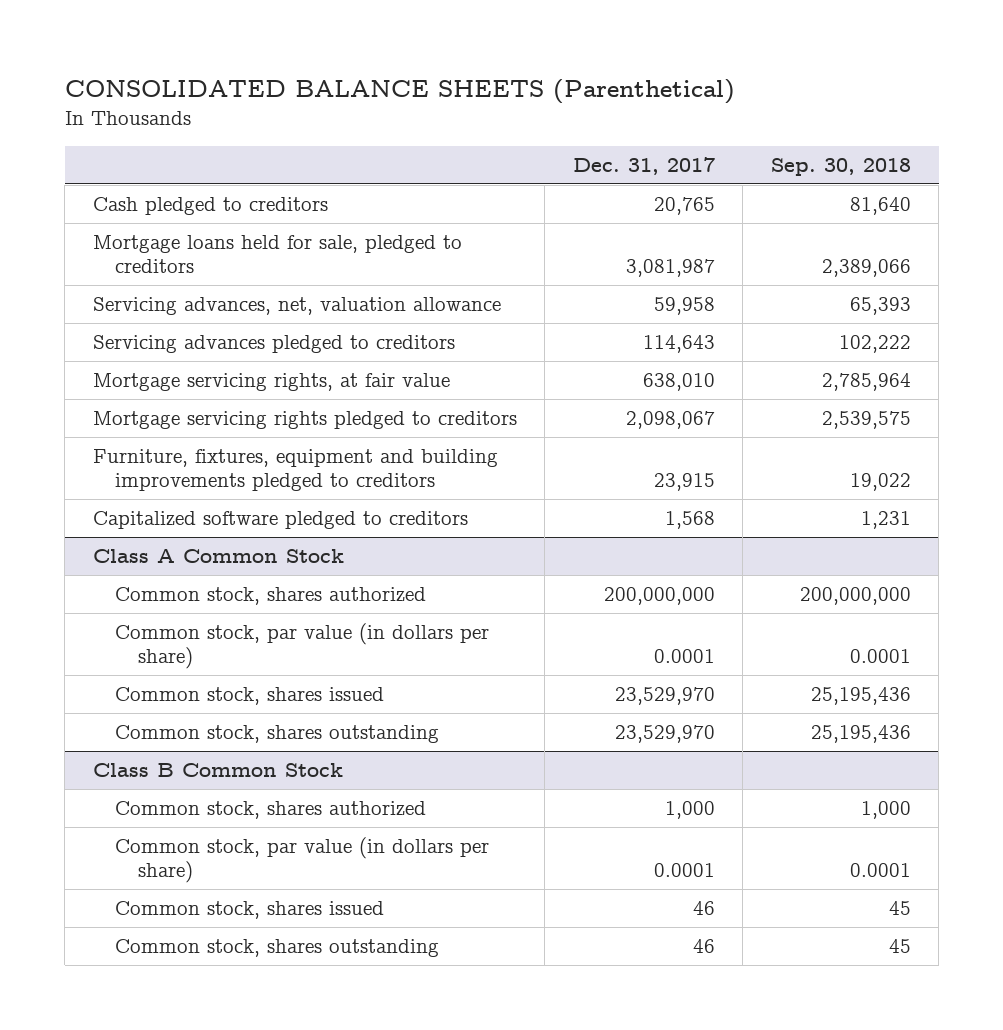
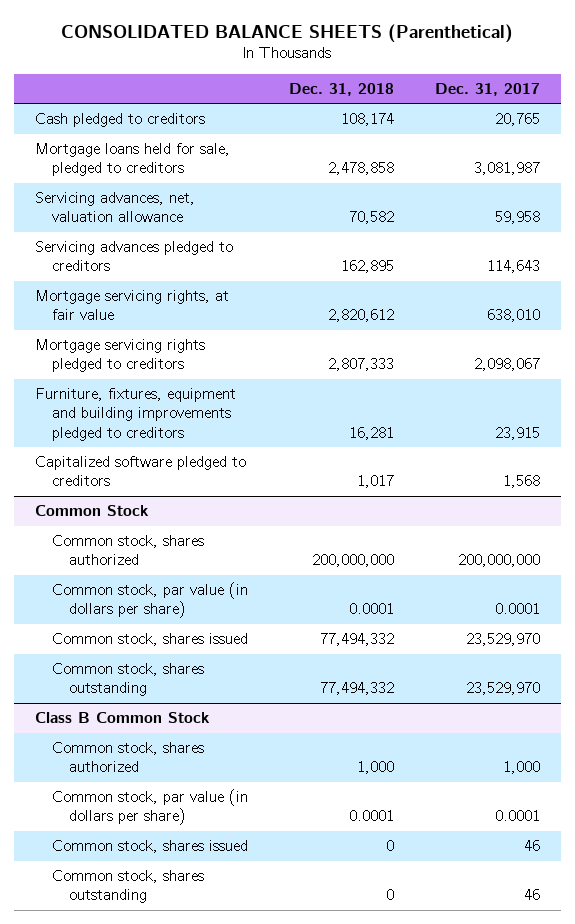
[770,157,911,176] Sep. 30, 2018 -> none
none -> [288,82,394,96] Dec. 31, 2018
[92,549,344,564] Class A Common Stock -> [34,505,149,517] Common Stock

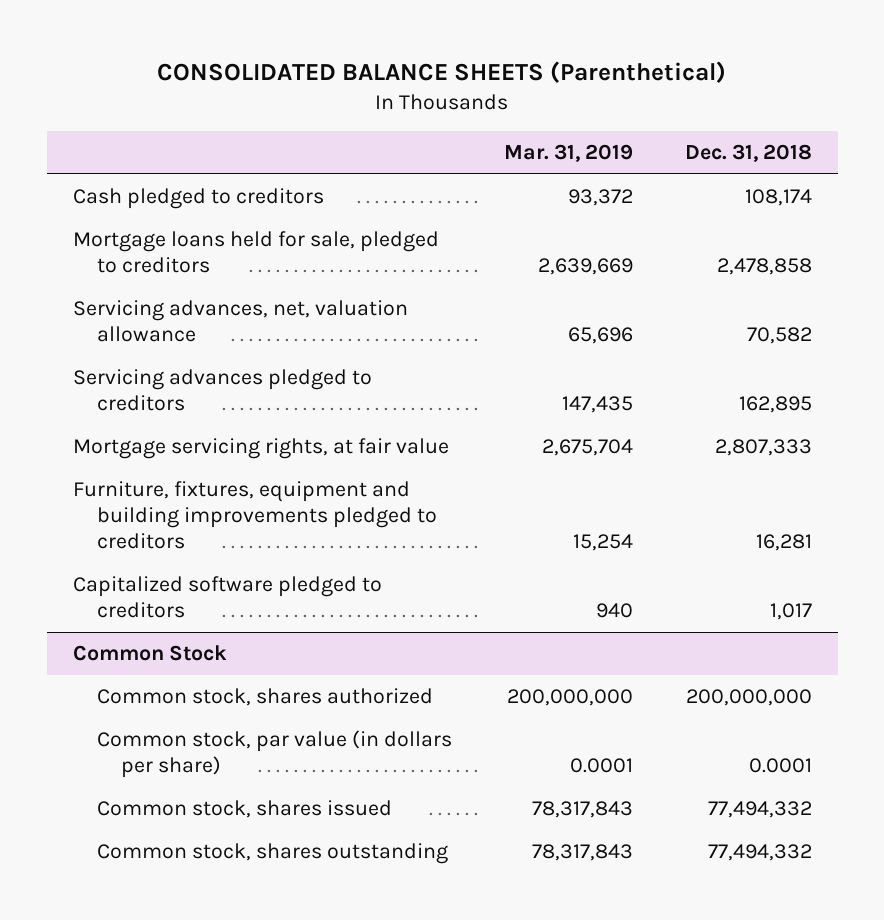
[435,82,541,96] Dec. 31, 2017 -> none
none -> [503,143,633,162] Mar. 31, 2019
[34,339,205,373] Mortgage servicing rights pledged to creditors -> none
[327,309,394,323] 2,820,612 -> [714,439,812,457] 2,807,333
[34,712,210,724] Class B Common Stock -> none
[51,742,204,773] Common stock, shares authorized -> none
[51,789,248,826] Common stock, par value (in dollars per share) -> none
[51,840,248,854] Common stock, shares issued -> none
[51,870,204,904] Common stock, shares outstanding -> none

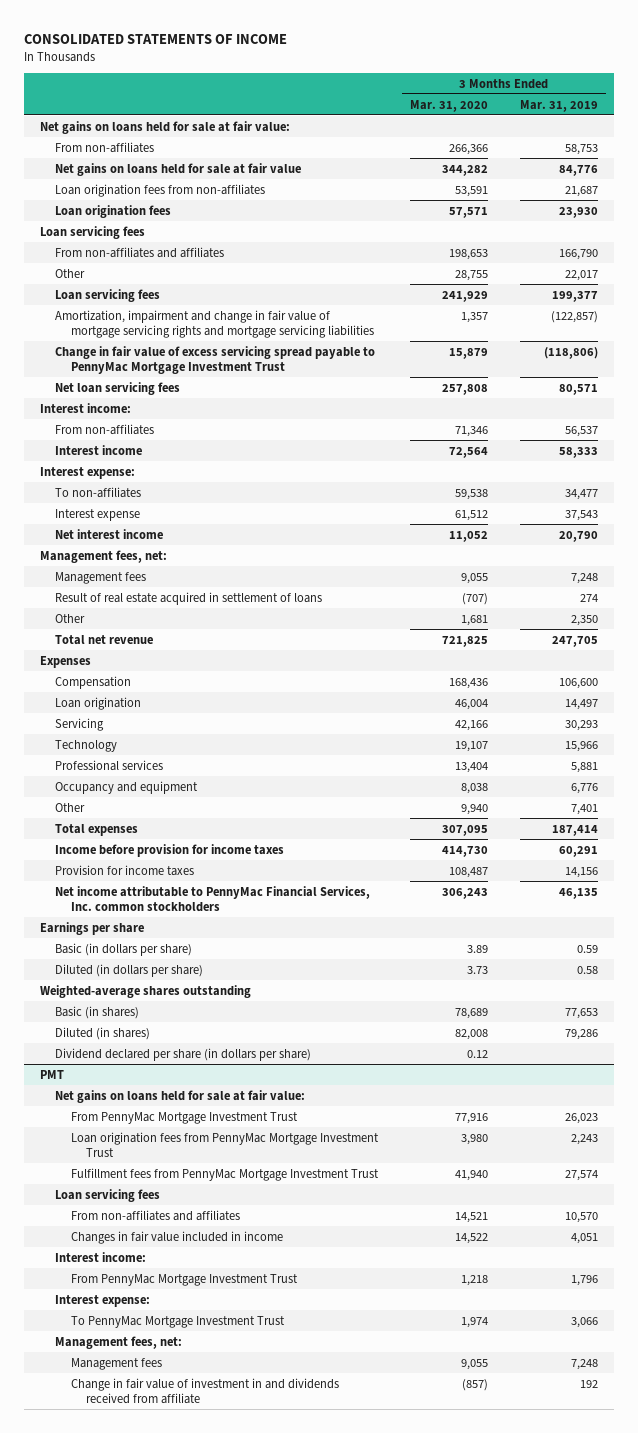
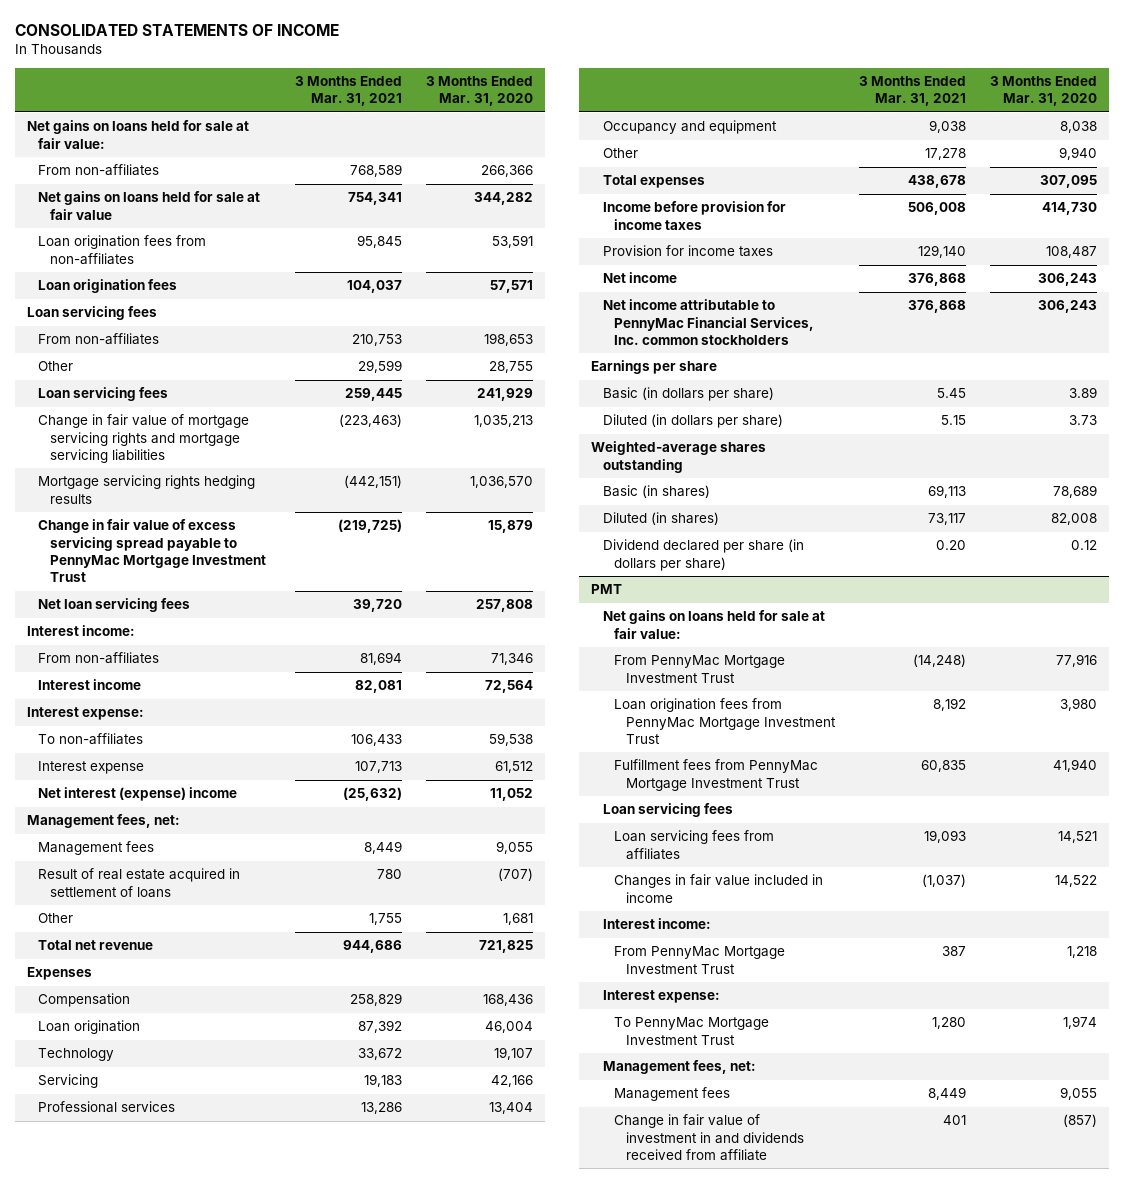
[519,99,598,112] Mar. 31, 2019 -> none
none -> [294,75,402,107] 3 Months Ended Mar. 31, 2021
[55,246,225,258] From non-affiliates and affiliates -> [38,333,160,346] From non-affiliates
[55,309,374,338] Amortization, impairment and change in fair value of mortgage servicing rights and mortgage servicing liabilities -> [38,414,250,463] Change in fair value of mortgage servicing rights and mortgage servicing liabilities
[460,311,488,323] 1,357 -> [473,415,533,428] 1,035,213
none -> [38,475,256,504] Mortgage servicing rights hedging results
[55,528,164,539] Net interest income -> [38,787,238,802] Net interest (expense) income
[55,717,105,731] Servicing -> [38,1074,99,1089] Servicing
none -> [602,272,677,284] Net income
[70,1209,240,1221] From non-affiliates and affiliates -> [614,830,775,860] Loan servicing fees from affiliates

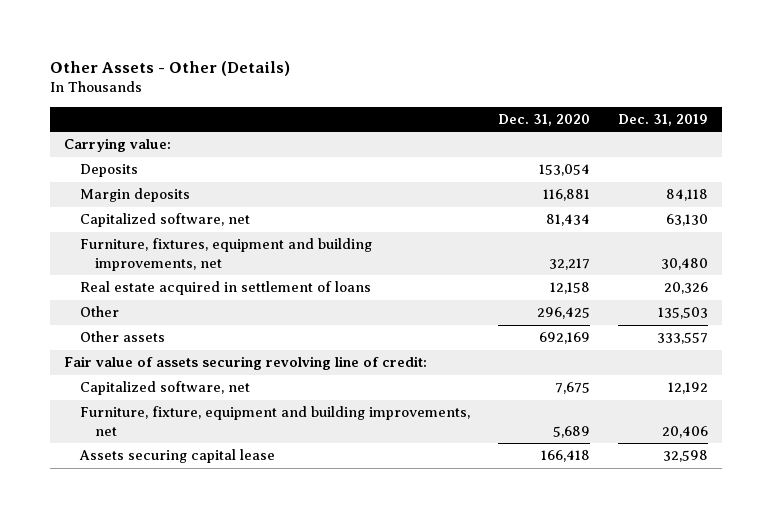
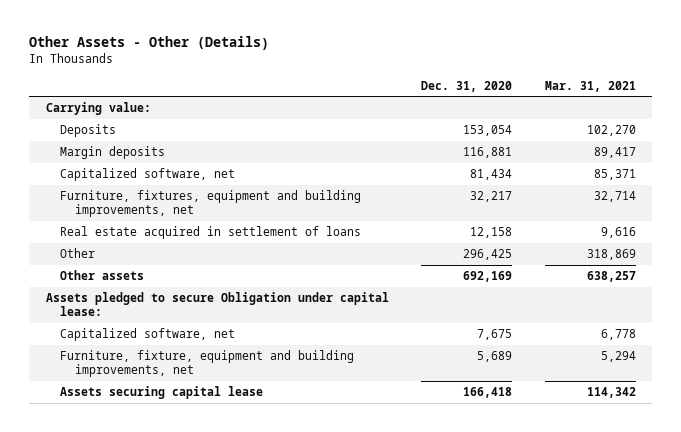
[617,114,708,127] Dec. 31, 2019 -> none
none -> [544,80,636,92] Mar. 31, 2021
[64,356,428,371] Fair value of assets securing revolving line of credit: -> [45,291,389,317] Assets pledged to secure Obligation under capital lease:

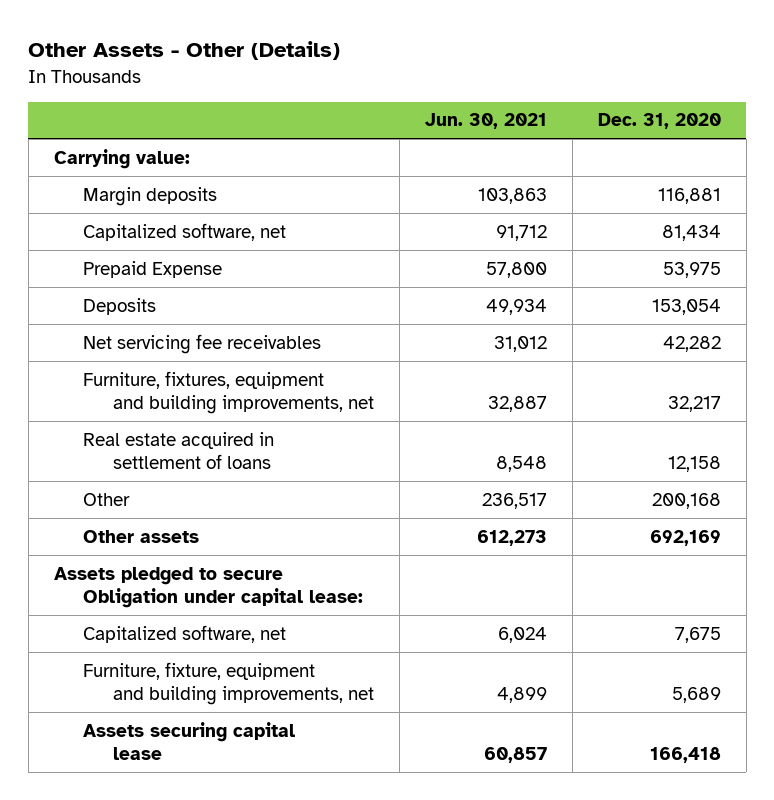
[544,80,636,92] Mar. 31, 2021 -> none
none -> [425,113,548,130] Jun. 30, 2021
none -> [83,260,223,278] Prepaid Expense
[60,123,117,137] Deposits -> [83,297,157,315] Deposits
none -> [83,333,322,354] Net servicing fee receivables
[463,248,513,260] 296,425 -> [651,492,721,509] 200,168

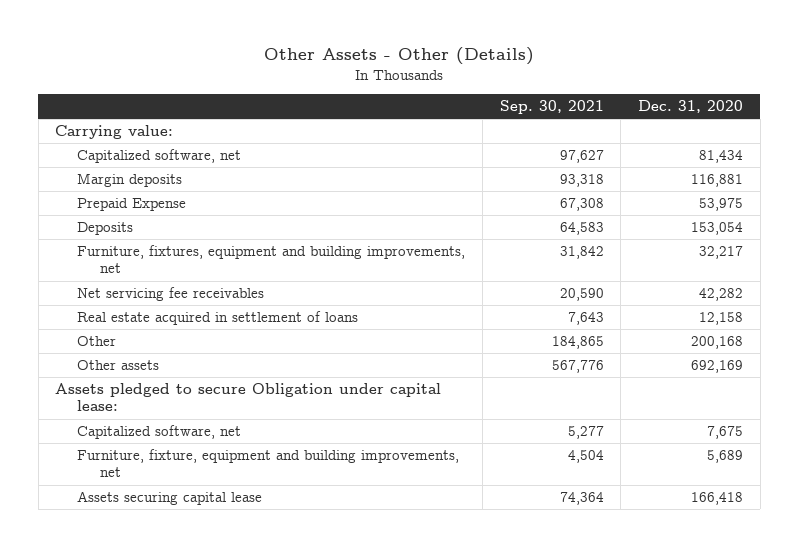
[425,113,548,130] Jun. 30, 2021 -> none
none -> [499,100,604,115] Sep. 30, 2021
[83,186,218,206] Margin deposits -> [77,173,183,188] Margin deposits
[83,333,322,354] Net servicing fee receivables -> [77,287,265,302] Net servicing fee receivables

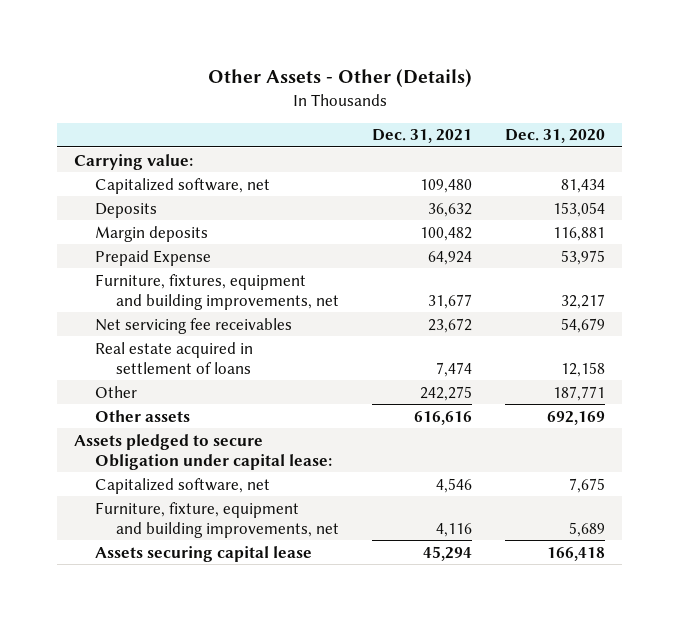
[499,100,604,115] Sep. 30, 2021 -> none
none -> [372,129,473,144] Dec. 31, 2021
[77,222,134,236] Deposits -> [95,202,158,218] Deposits
[699,288,744,302] 42,282 -> [561,317,606,333] 54,679
[691,336,744,350] 200,168 -> [553,385,606,401] 187,771

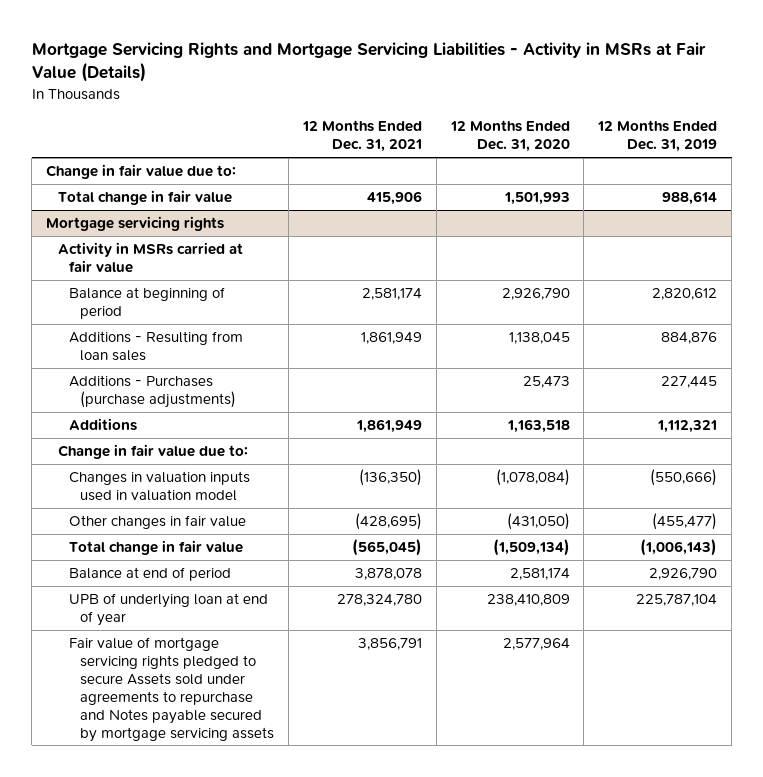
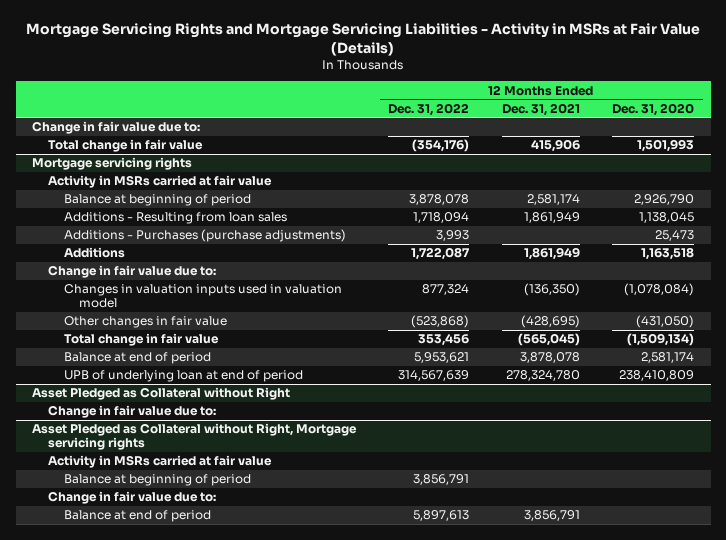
[597,120,718,153] 12 Months Ended Dec. 31, 2019 -> none
none -> [388,102,470,116] Dec. 31, 2022
[69,636,275,742] Fair value of mortgage servicing rights pledged to secure Assets sold under agreements to repurchase and Notes payable secured by mortgage servicing assets -> none
[69,592,269,626] UPB of underlying loan at end of year -> [63,370,303,383] UPB of underlying loan at end of period
none -> [31,387,290,401] Asset Pledged as Collateral without Right
none -> [47,405,216,419] Change in fair value due to:
none -> [31,423,357,451] Asset Pledged as Collateral without Right, Mortgage servicing rights
none -> [47,455,272,469] Activity in MSRs carried at fair value
none -> [63,474,251,487] Balance at beginning of period
none -> [47,491,216,505] Change in fair value due to:
none -> [63,510,211,523] Balance at end of period

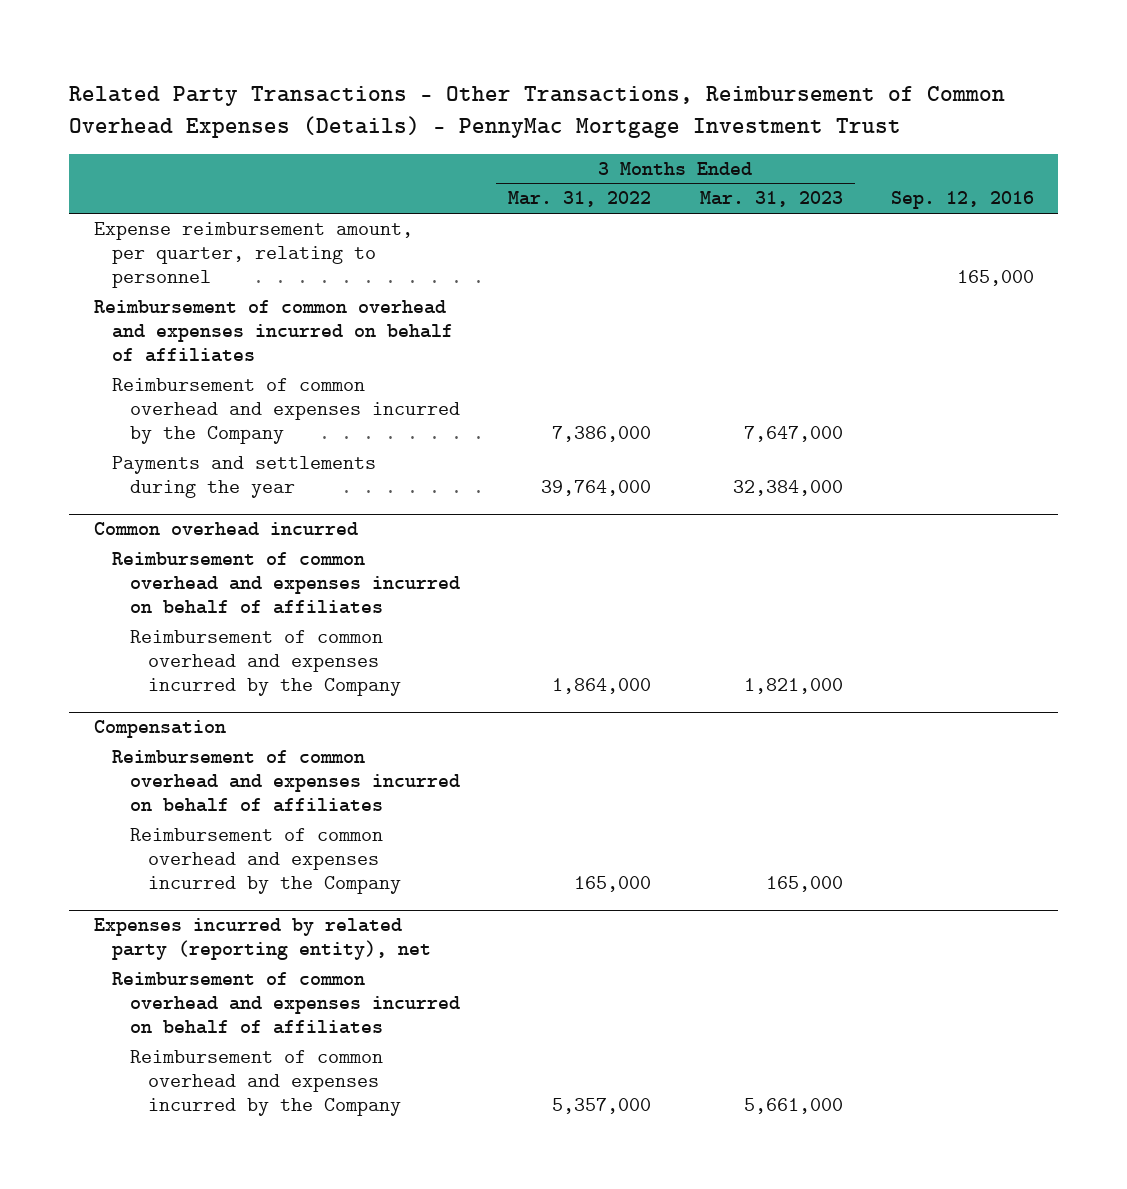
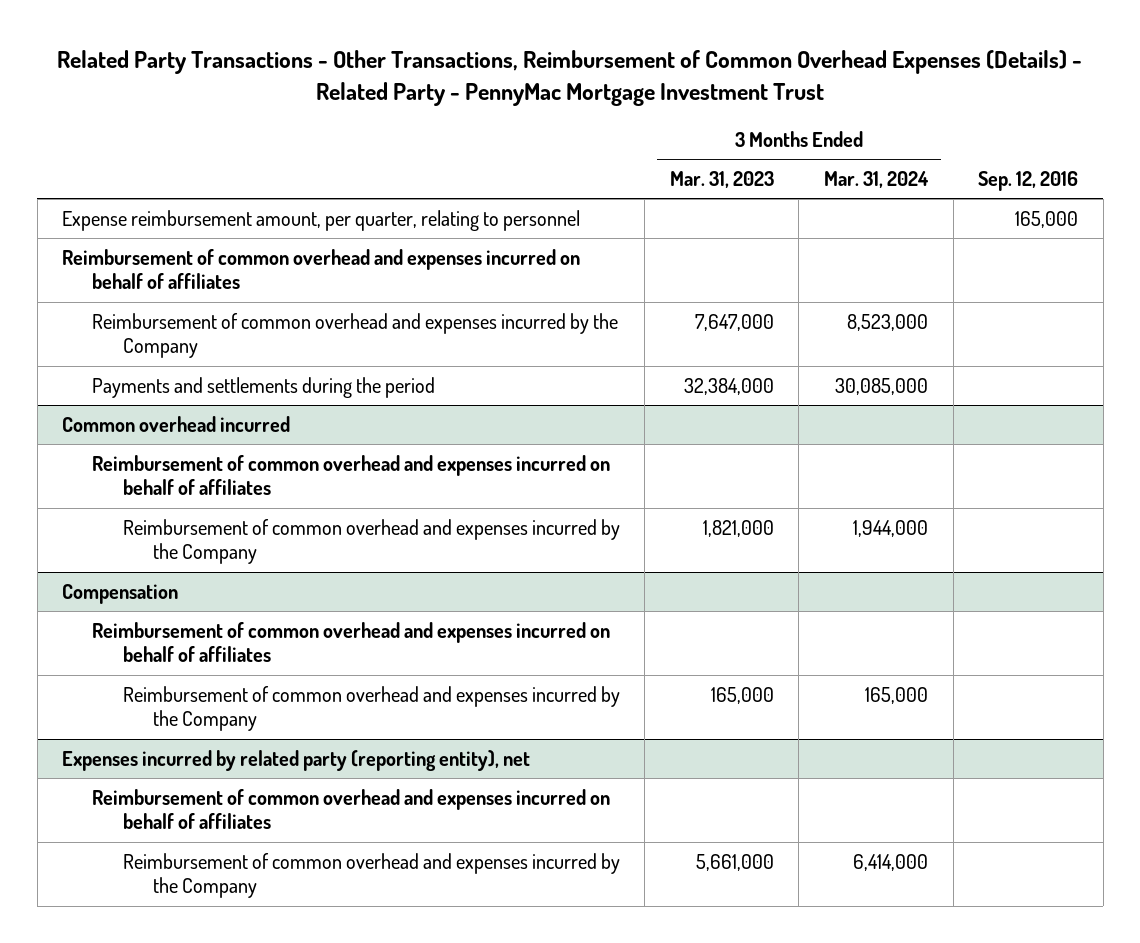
[69,86,1006,139] Related Party Transactions - Other Transactions, Reimbursement of Common Overhead Expenses (Details) - PennyMac Mortgage Investment Trust -> [57,50,1083,106] Related Party Transactions - Other Transactions, Reimbursement of Common Overhead Expenses (Details) - Related Party - PennyMac Mortgage Investment Trust
[508,191,652,208] Mar. 31, 2022 -> none
none -> [824,171,930,189] Mar. 31, 2024
[111,456,376,499] Payments and settlements during the year -> [92,376,436,398] Payments and settlements during the period

